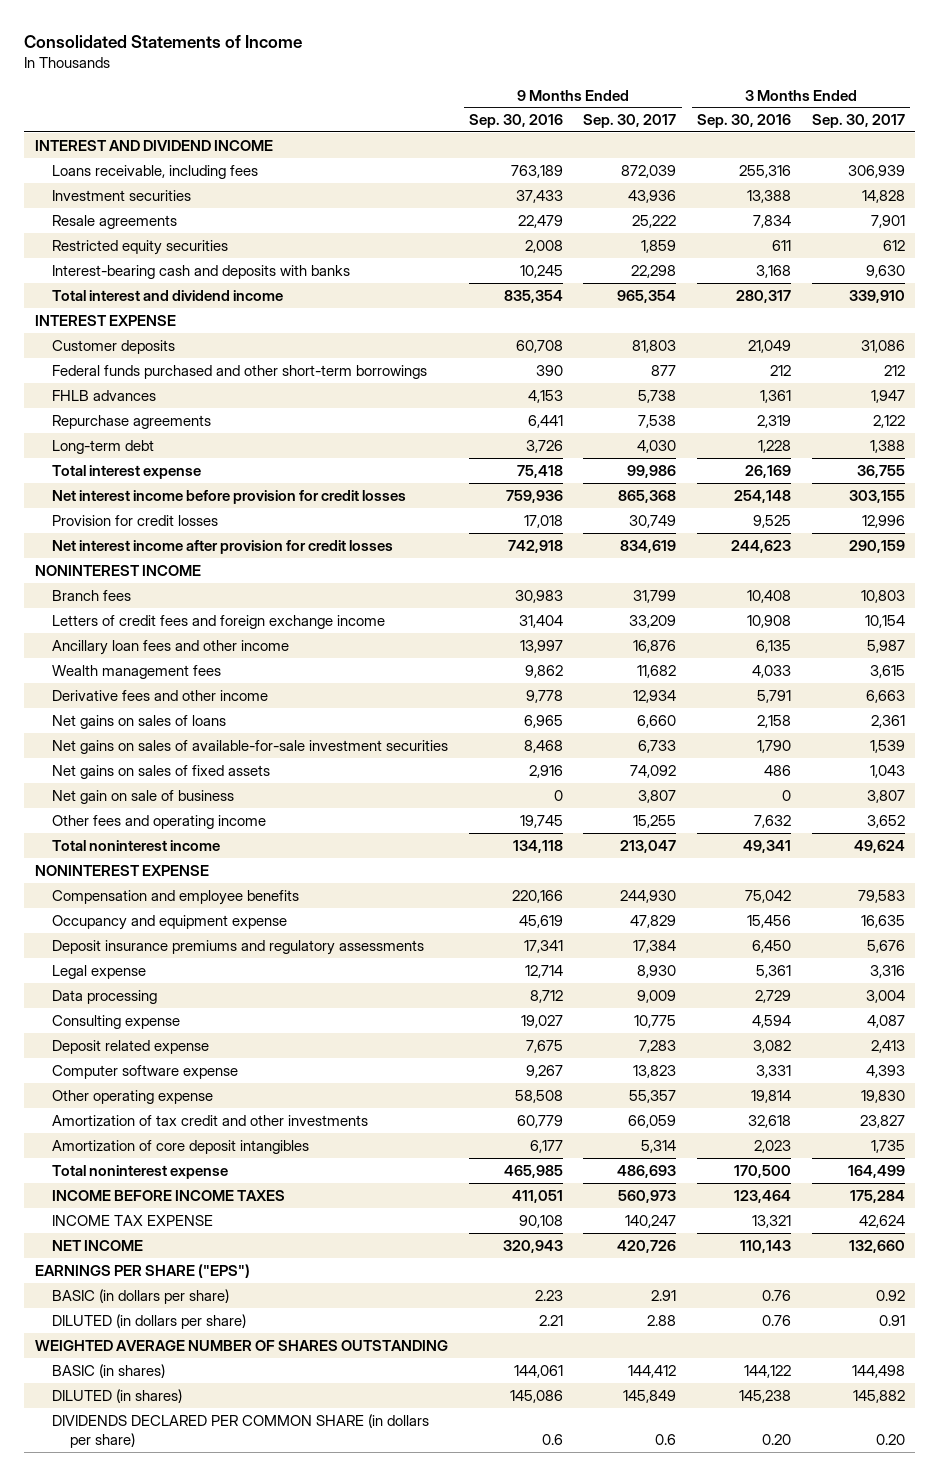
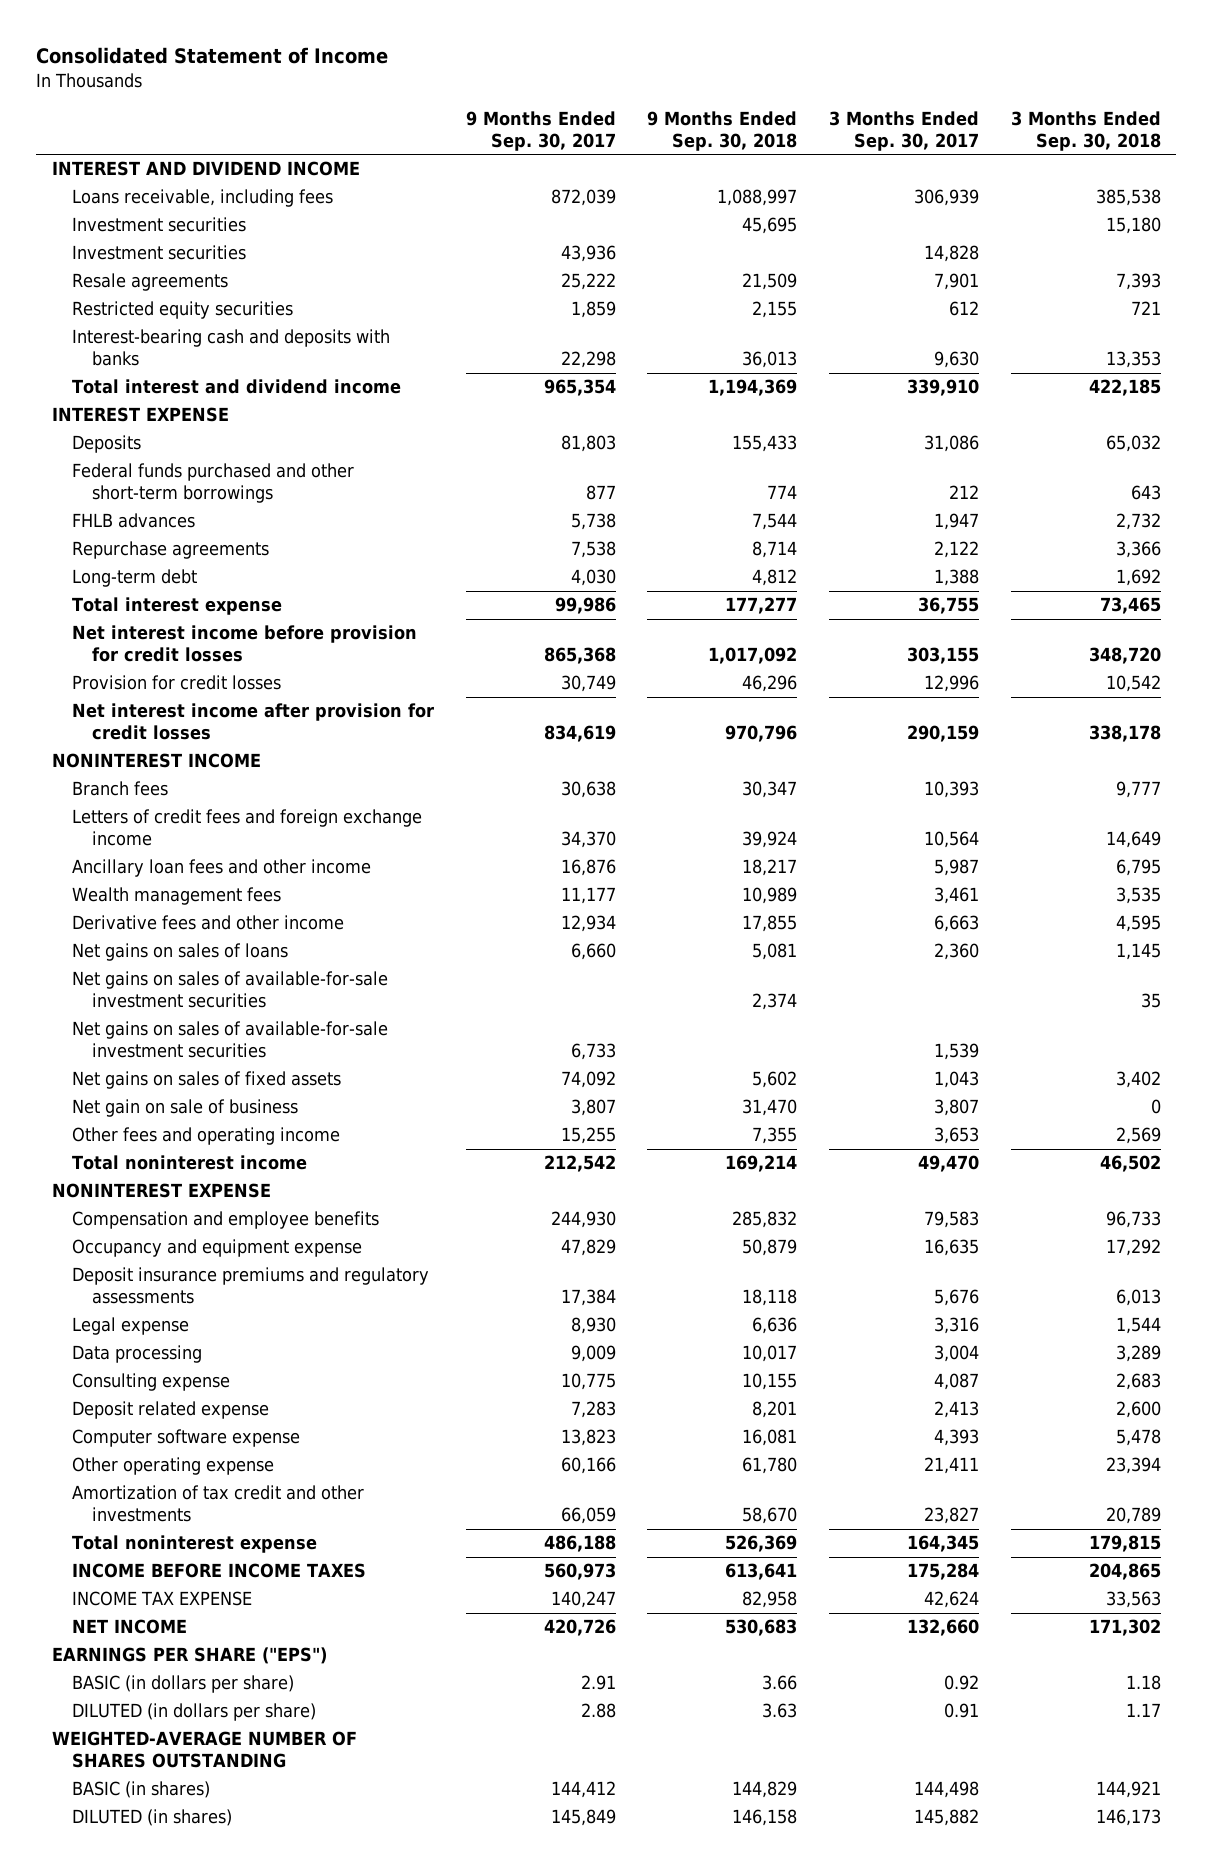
[24,34,303,48] Consolidated Statements of Income -> [36,47,389,65] Consolidated Statement of Income
[468,114,563,129] Sep. 30, 2016 -> none
[697,114,792,129] Sep. 30, 2016 -> none
none -> [647,110,798,151] 9 Months Ended Sep. 30, 2018
none -> [1010,110,1161,151] 3 Months Ended Sep. 30, 2018
none -> [72,217,247,233] Investment securities
[52,339,176,354] Customer deposits -> [72,435,142,454] Deposits
[633,589,677,603] 31,799 -> [560,781,616,799] 30,638
[860,589,905,603] 10,803 -> [923,781,979,799] 10,393
[629,614,677,628] 33,209 -> [560,831,616,849] 34,370
[864,614,905,628] 10,154 -> [923,831,979,849] 10,564
[637,664,677,678] 11,682 -> [560,887,616,905] 11,177
[869,664,905,678] 3,615 -> [933,887,979,905] 3,461
[870,714,905,728] 2,361 -> [933,943,979,961] 2,360
none -> [72,971,389,1009] Net gains on sales of available-for-sale investment securities
[866,814,905,828] 3,652 -> [933,1127,979,1145] 3,653
[620,839,677,853] 213,047 -> [543,1155,616,1173] 212,542
[853,839,905,853] 49,624 -> [917,1155,979,1173] 49,470
[629,1089,677,1103] 55,357 -> [560,1457,616,1475] 60,166
[860,1089,905,1103] 19,830 -> [923,1457,979,1475] 21,411
[52,1139,310,1154] Amortization of core deposit intangibles -> none
[617,1164,677,1178] 486,693 -> [543,1535,616,1553] 486,188
[847,1164,905,1178] 164,499 -> [906,1535,979,1553] 164,345
[34,1339,448,1351] WEIGHTED AVERAGE NUMBER OF SHARES OUTSTANDING -> [52,1731,358,1769] WEIGHTED-AVERAGE NUMBER OF SHARES OUTSTANDING
[52,1413,430,1448] DIVIDENDS DECLARED PER COMMON SHARE (in dollars per share) -> none

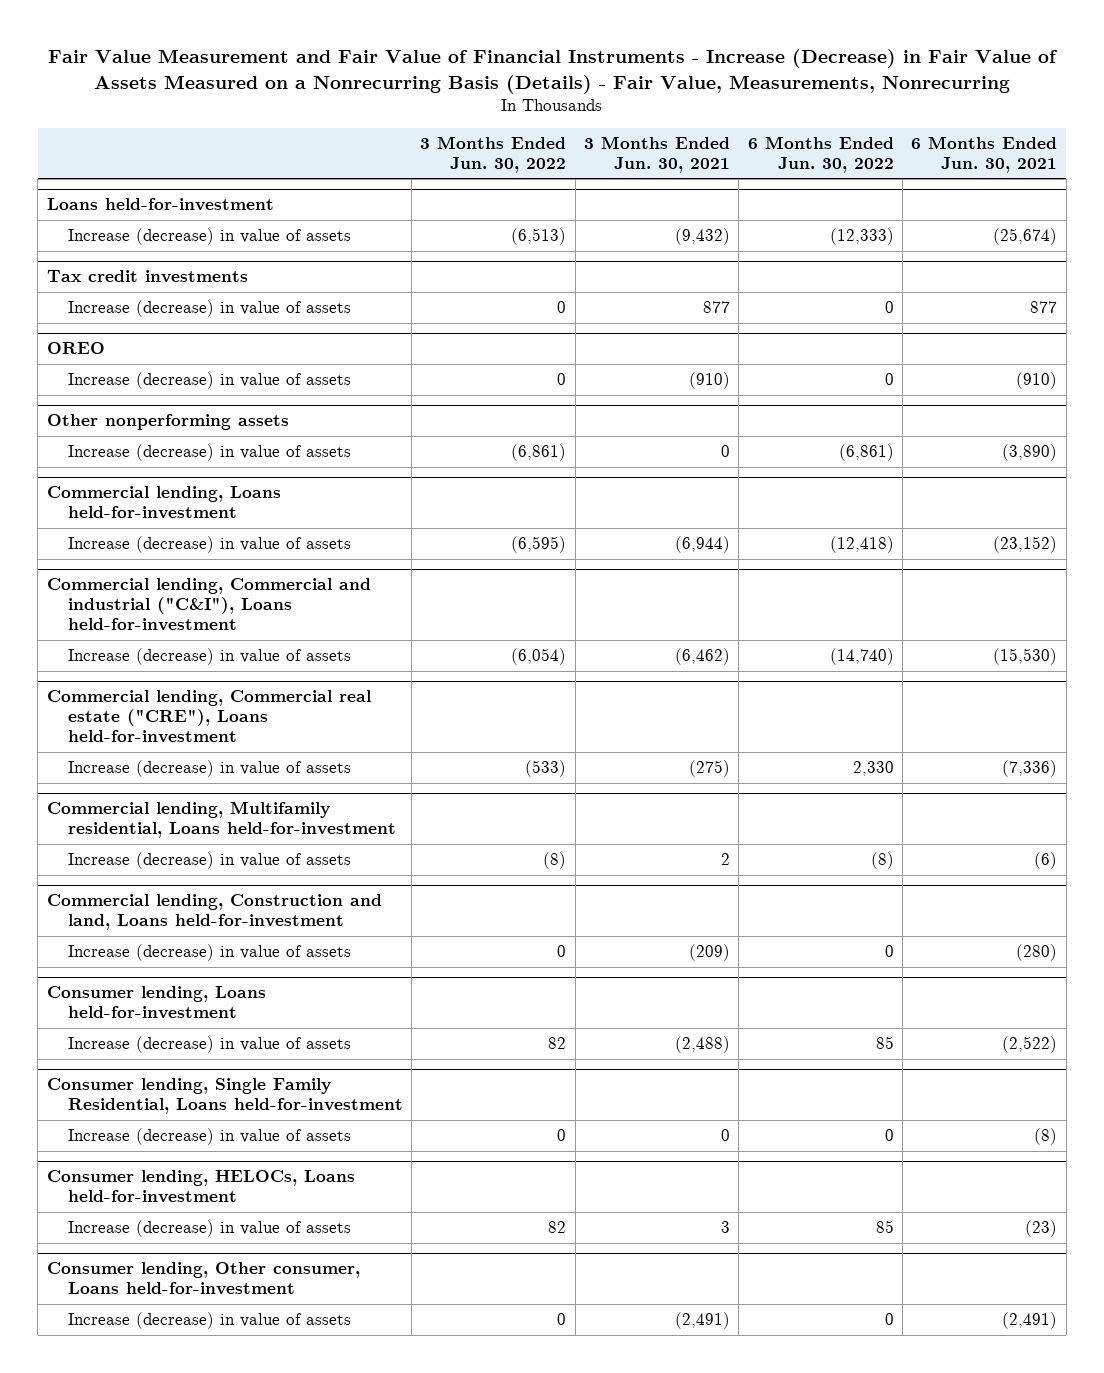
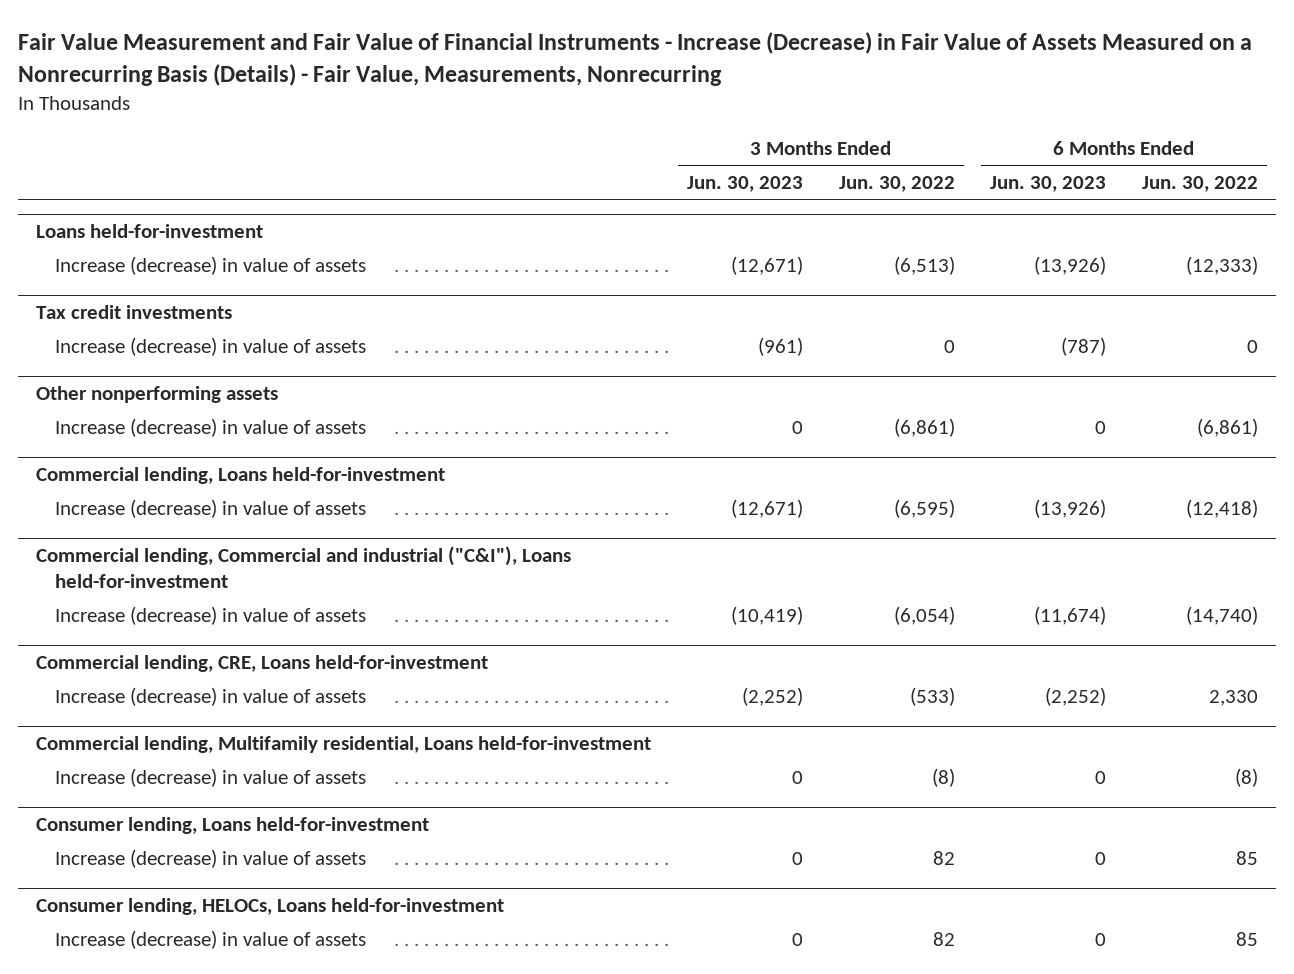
[583,135,730,173] 3 Months Ended Jun. 30, 2021 -> none
[911,135,1058,173] 6 Months Ended Jun. 30, 2021 -> none
none -> [686,176,803,193] Jun. 30, 2023
none -> [990,176,1107,193] Jun. 30, 2023
[46,342,105,355] OREO -> none
[67,371,351,389] Increase (decrease) in value of assets -> none
[46,690,371,744] Commercial lending, Commercial real estate ("CRE"), Loans held-for-investment -> [35,654,488,672] Commercial lending, CRE, Loans held-for-investment
[46,894,382,931] Commercial lending, Construction and land, Loans held-for-investment -> none
[67,943,351,961] Increase (decrease) in value of assets -> none
[46,1078,403,1115] Consumer lending, Single Family Residential, Loans held-for-investment -> none
[67,1127,351,1145] Increase (decrease) in value of assets -> none
[46,1262,360,1296] Consumer lending, Other consumer, Loans held-for-investment -> none
[67,1311,351,1329] Increase (decrease) in value of assets -> none

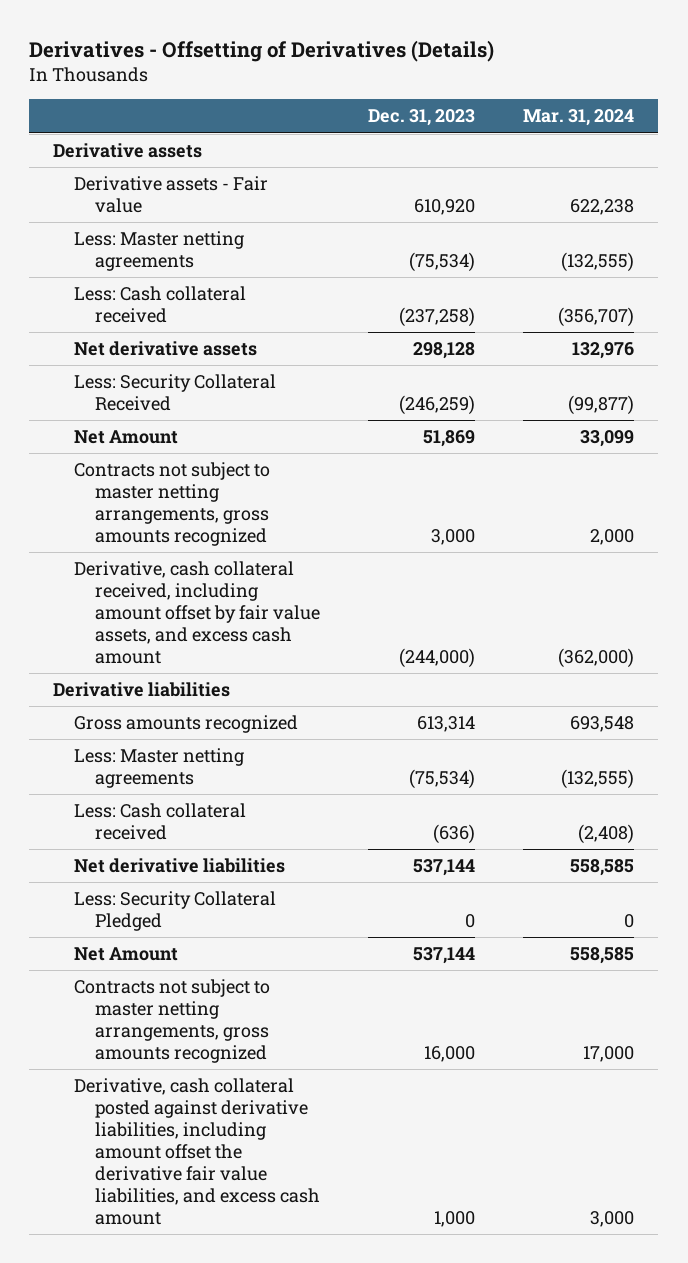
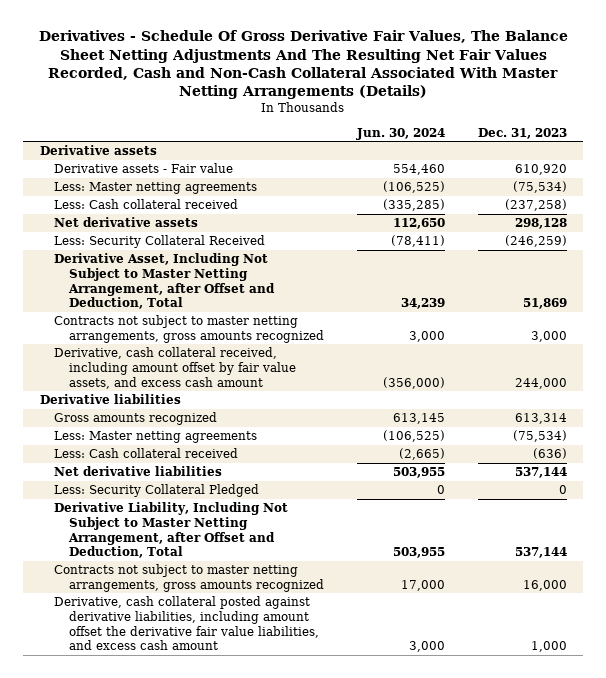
[29,40,495,63] Derivatives - Offsetting of Derivatives (Details) -> [39,30,569,100] Derivatives - Schedule Of Gross Derivative Fair Values, The Balance Sheet Netting Adjustments And The Resulting Net Fair Values Recorded, Cash and Non-Cash Collateral Associated With Master Netting Arrangements (Details)
[523,109,635,127] Mar. 31, 2024 -> none
none -> [355,127,445,140] Jun. 30, 2024
[74,430,179,445] Net Amount -> [54,253,275,310] Derivative Asset, Including Not Subject to Master Netting Arrangement, after Offset and Deduction, Total
[399,648,476,669] (244,000) -> [514,377,567,389] 244,000
[74,947,179,962] Net Amount -> [54,502,289,559] Derivative Liability, Including Not Subject to Master Netting Arrangement, after Offset and Deduction, Total

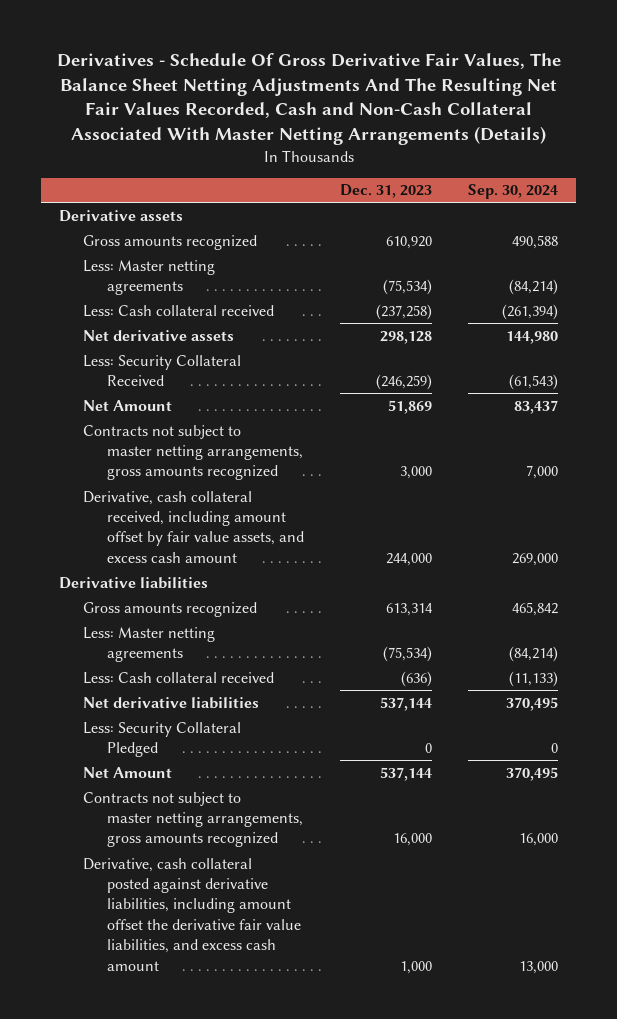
[355,127,445,140] Jun. 30, 2024 -> none
none -> [468,184,559,200] Sep. 30, 2024
[54,163,234,174] Derivative assets - Fair value -> [83,234,258,250] Gross amounts recognized
[54,253,275,310] Derivative Asset, Including Not Subject to Master Netting Arrangement, after Offset and Deduction, Total -> [83,399,173,411] Net Amount
[54,502,289,559] Derivative Liability, Including Not Subject to Master Netting Arrangement, after Offset and Deduction, Total -> [83,766,173,778] Net Amount

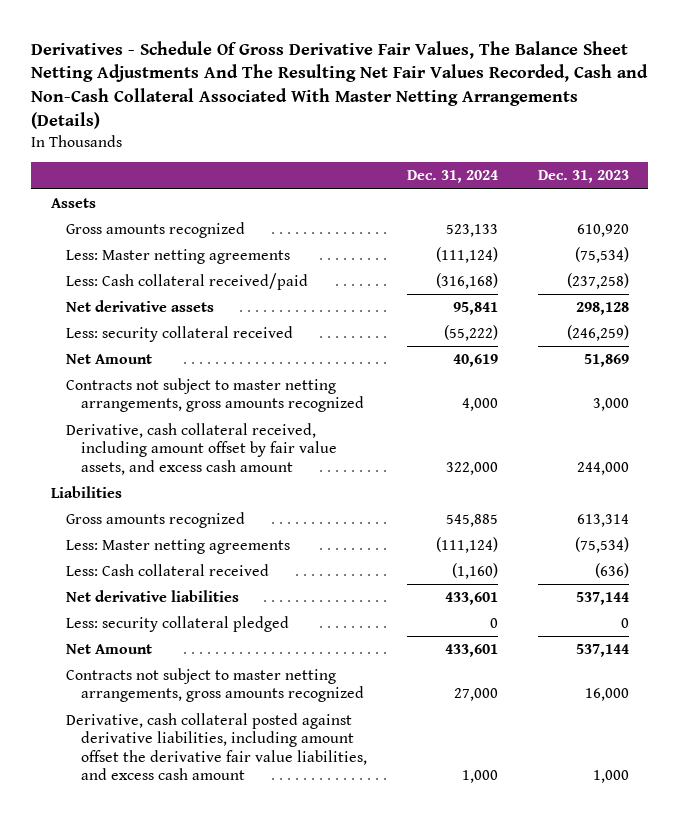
[468,184,559,200] Sep. 30, 2024 -> none
none -> [406,170,498,184] Dec. 31, 2024
[58,209,183,222] Derivative assets -> [50,197,96,208] Assets
[83,304,275,317] Less: Cash collateral received -> [65,272,308,290] Less: Cash collateral received/paid
[83,354,242,387] Less: Security Collateral Received -> [65,325,293,342] Less: security collateral received
[58,576,208,589] Derivative liabilities -> [50,485,122,498] Liabilities
[83,721,242,758] Less: Security Collateral Pledged -> [65,615,289,632] Less: security collateral pledged

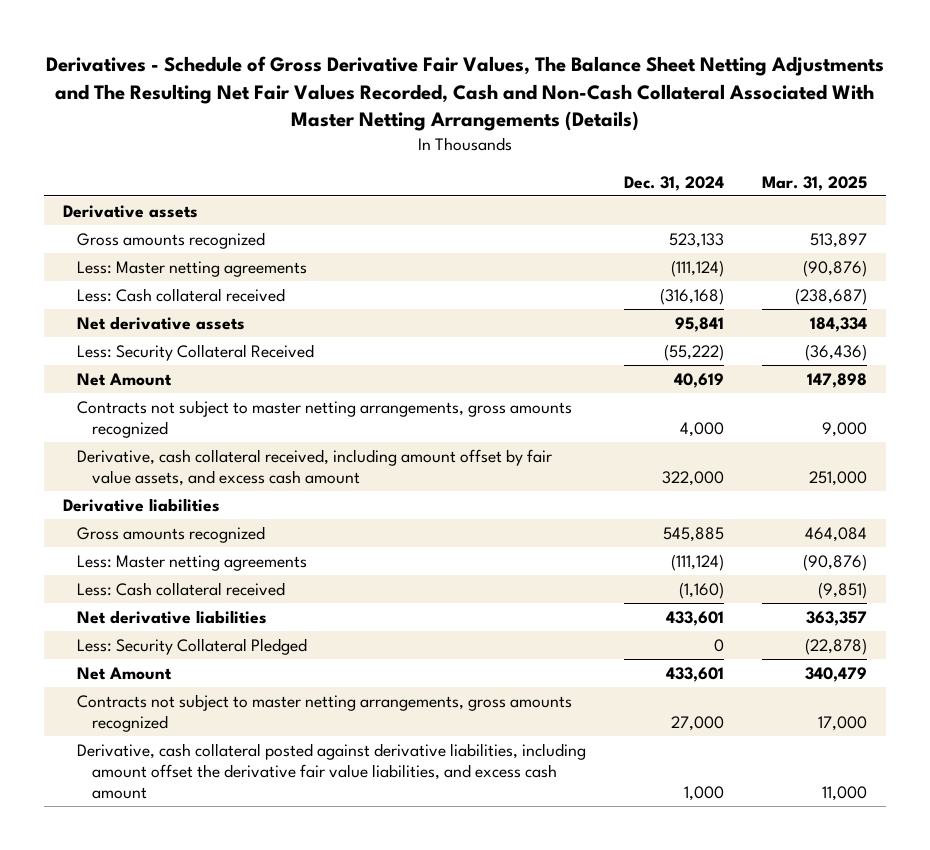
[30,40,648,130] Derivatives - Schedule Of Gross Derivative Fair Values, The Balance Sheet Netting Adjustments And The Resulting Net Fair Values Recorded, Cash and Non-Cash Collateral Associated With Master Netting Arrangements (Details) -> [45,56,884,132] Derivatives - Schedule of Gross Derivative Fair Values, The Balance Sheet Netting Adjustments and The Resulting Net Fair Values Recorded, Cash and Non-Cash Collateral Associated With Master Netting Arrangements (Details)
[537,170,629,184] Dec. 31, 2023 -> none
none -> [761,175,867,191] Mar. 31, 2025
[50,197,96,208] Assets -> [62,204,198,218] Derivative assets
[65,272,308,290] Less: Cash collateral received/paid -> [77,287,286,302] Less: Cash collateral received
[65,325,293,342] Less: security collateral received -> [77,343,315,361] Less: Security Collateral Received
[50,485,122,498] Liabilities -> [62,497,220,512] Derivative liabilities
[65,615,289,632] Less: security collateral pledged -> [77,637,308,655] Less: Security Collateral Pledged

